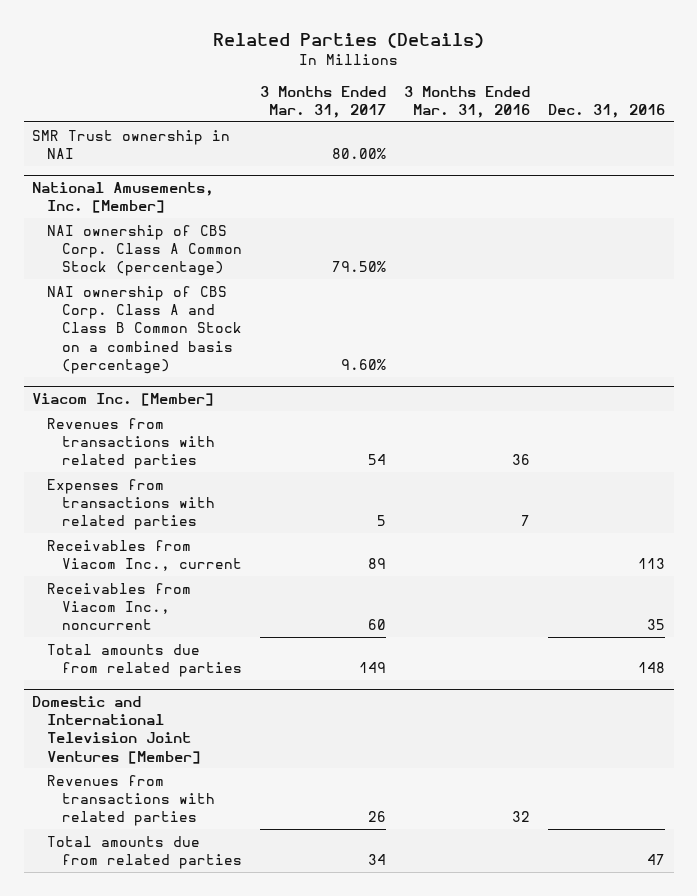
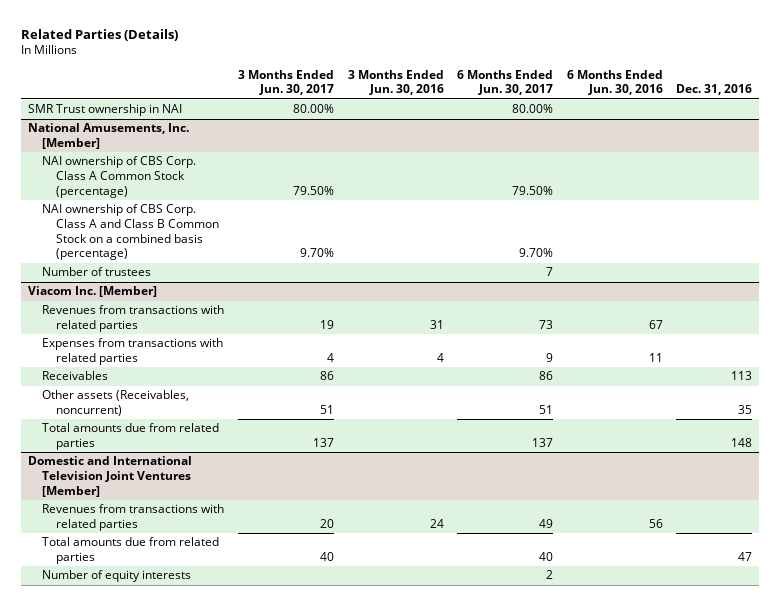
[260,85,387,118] 3 Months Ended Mar. 31, 2017 -> none
[403,85,530,118] 3 Months Ended Mar. 31, 2016 -> none
none -> [237,69,334,96] 3 Months Ended Jun. 30, 2017
none -> [347,69,444,96] 3 Months Ended Jun. 30, 2016
none -> [457,69,554,96] 6 Months Ended Jun. 30, 2017
none -> [566,69,663,96] 6 Months Ended Jun. 30, 2016
none -> [42,267,152,277] Number of trustees
[47,539,243,571] Receivables from Viacom Inc., current -> [42,371,109,381] Receivables
[47,582,192,631] Receivables from Viacom Inc., noncurrent -> [42,390,190,416] Other assets (Receivables, noncurrent)
none -> [42,570,192,583] Number of equity interests

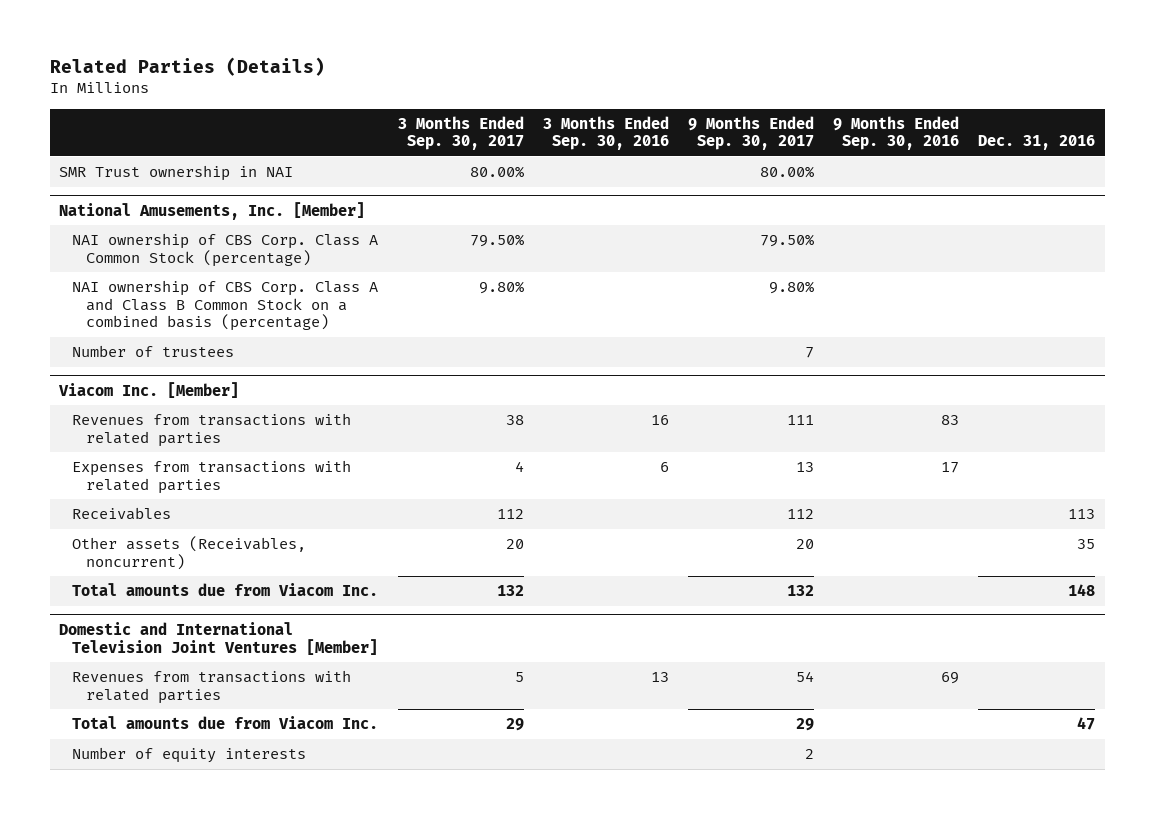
[237,69,334,96] 3 Months Ended Jun. 30, 2017 -> none
[347,69,444,96] 3 Months Ended Jun. 30, 2016 -> none
[457,69,554,96] 6 Months Ended Jun. 30, 2017 -> none
[566,69,663,96] 6 Months Ended Jun. 30, 2016 -> none
none -> [397,115,524,151] 3 Months Ended Sep. 30, 2017
none -> [542,115,669,151] 3 Months Ended Sep. 30, 2016
none -> [687,115,814,151] 9 Months Ended Sep. 30, 2017
none -> [833,115,960,151] 9 Months Ended Sep. 30, 2016
[42,423,220,450] Total amounts due from related parties -> [72,583,379,597] Total amounts due from Viacom Inc.
[42,537,220,564] Total amounts due from related parties -> [72,716,379,730] Total amounts due from Viacom Inc.

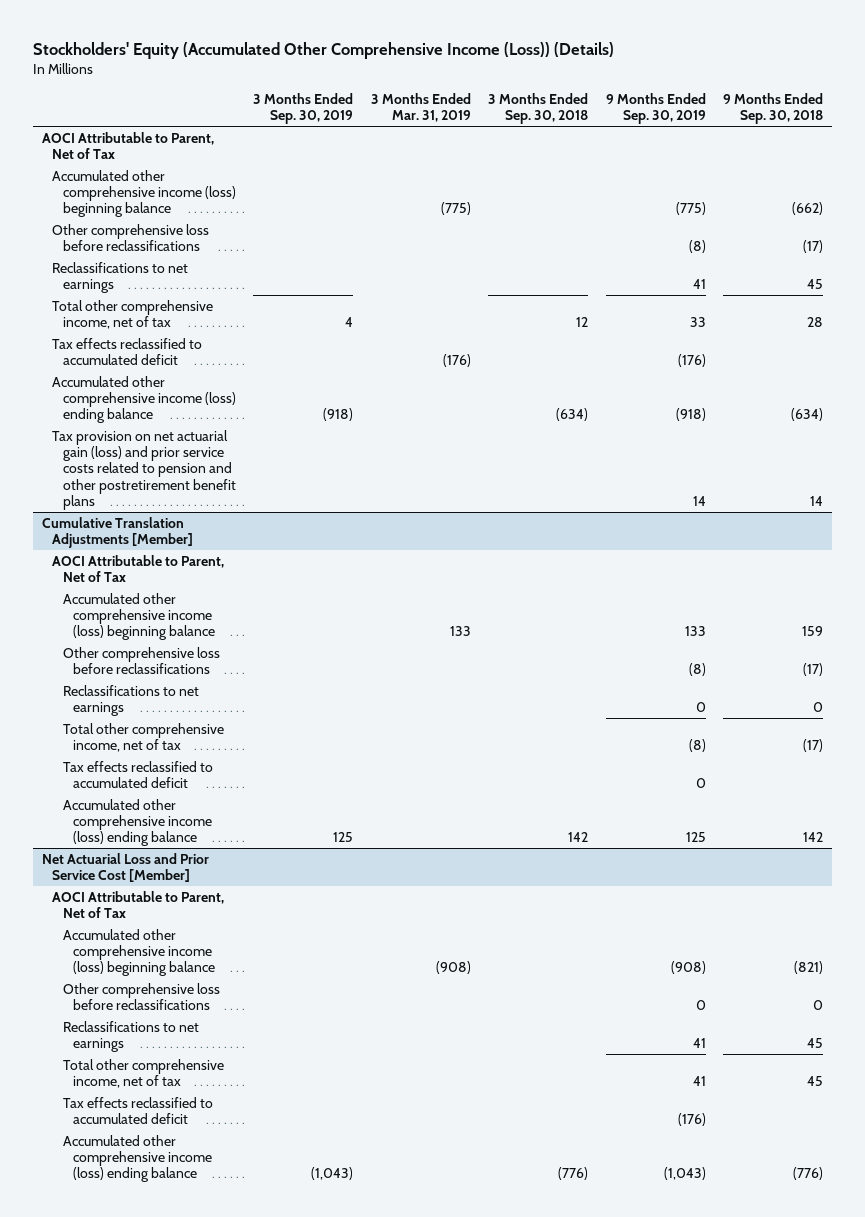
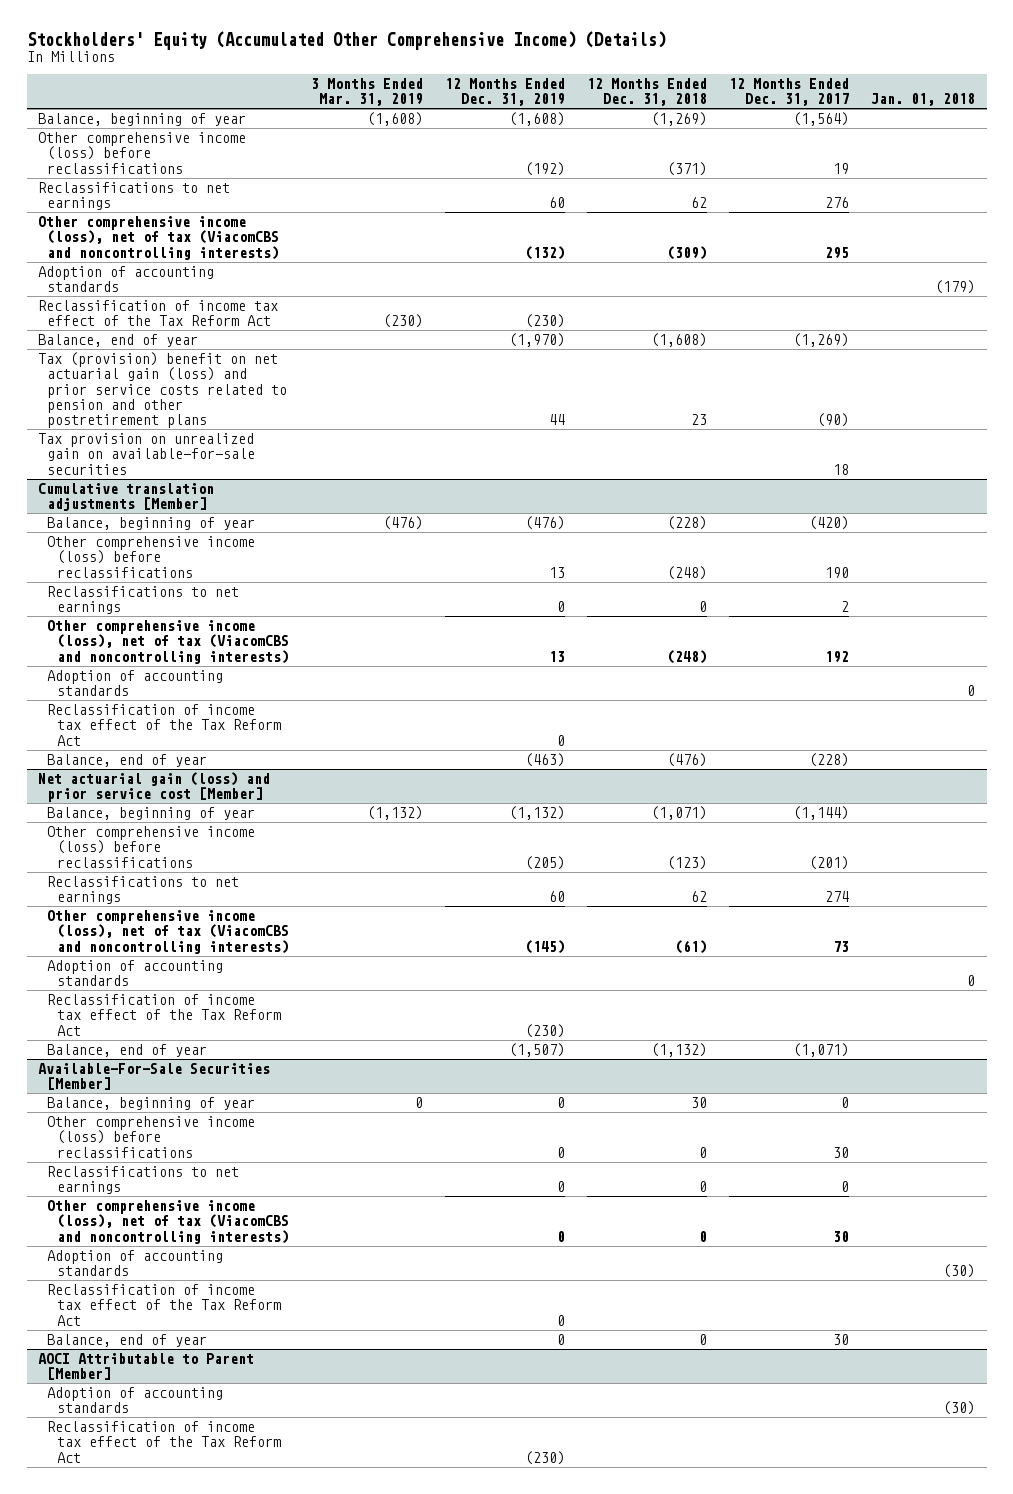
[33,42,615,60] Stockholders' Equity (Accumulated Other Comprehensive Income (Loss)) (Details) -> [26,30,666,50] Stockholders' Equity (Accumulated Other Comprehensive Income) (Details)
[253,93,354,125] 3 Months Ended Sep. 30, 2019 -> none
[488,93,589,125] 3 Months Ended Sep. 30, 2018 -> none
[605,93,706,125] 9 Months Ended Sep. 30, 2019 -> none
[723,93,824,125] 9 Months Ended Sep. 30, 2018 -> none
none -> [445,78,566,107] 12 Months Ended Dec. 31, 2019
none -> [587,78,708,107] 12 Months Ended Dec. 31, 2018
none -> [729,78,850,107] 12 Months Ended Dec. 31, 2017
none -> [871,93,976,107] Jan. 01, 2018
[41,131,214,159] AOCI Attributable to Parent, Net of Tax -> none
[52,169,236,218] Accumulated other comprehensive income (loss) beginning balance -> [37,113,246,127] Balance, beginning of year
[440,202,471,216] (775) -> [367,112,424,127] (1,608)
[52,223,210,251] Other comprehensive loss before reclassifications -> [37,132,246,174] Other comprehensive income (loss) before reclassifications
[52,337,203,365] Tax effects reclassified to accumulated deficit -> none
[52,554,225,582] AOCI Attributable to Parent, Net of Tax -> none
[52,299,214,329] Total other comprehensive income, net of tax -> [37,216,280,260] Other comprehensive income (loss), net of tax (ViacomCBS and noncontrolling interests)
none -> [37,266,214,293] Adoption of accounting standards
none -> [37,300,278,327] Reclassification of income tax effect of the Tax Reform Act
[52,375,236,424] Accumulated other comprehensive income (loss) ending balance -> [37,334,198,348] Balance, end of year
[52,429,236,511] Tax provision on net actuarial gain (loss) and prior service costs related to pension and other postretirement benefit plans -> [37,352,288,429] Tax (provision) benefit on net actuarial gain (loss) and prior service costs related to pension and other postretirement plans
none -> [37,433,256,475] Tax provision on unrealized gain on available-for-sale securities
[41,516,194,548] Cumulative Translation Adjustments [Member] -> [37,483,214,512] Cumulative translation adjustments [Member]
[62,592,216,641] Accumulated other comprehensive income (loss) beginning balance -> [47,517,256,531] Balance, beginning of year
[449,626,471,637] 133 -> [383,516,424,531] (476)
[62,646,220,674] Other comprehensive loss before reclassifications -> [47,536,256,578] Other comprehensive income (loss) before reclassifications
[52,890,225,918] AOCI Attributable to Parent, Net of Tax -> none
[62,722,224,752] Total other comprehensive income, net of tax -> [47,620,289,664] Other comprehensive income (loss), net of tax (ViacomCBS and noncontrolling interests)
none -> [47,670,224,697] Adoption of accounting standards
[62,760,213,788] Tax effects reclassified to accumulated deficit -> [47,704,281,746] Reclassification of income tax effect of the Tax Reform Act
[62,798,213,847] Accumulated other comprehensive income (loss) ending balance -> [47,754,208,768] Balance, end of year
[41,852,209,882] Net Actuarial Loss and Prior Service Cost [Member] -> [37,772,270,803] Net actuarial gain (loss) and prior service cost [Member]
[62,928,216,977] Accumulated other comprehensive income (loss) beginning balance -> [47,807,256,821] Balance, beginning of year
[435,961,471,975] (908) -> [367,806,424,821] (1,132)
[62,982,220,1010] Other comprehensive loss before reclassifications -> [47,826,256,868] Other comprehensive income (loss) before reclassifications
[62,1058,224,1088] Total other comprehensive income, net of tax -> [47,910,289,954] Other comprehensive income (loss), net of tax (ViacomCBS and noncontrolling interests)
none -> [47,960,224,987] Adoption of accounting standards
[62,1096,213,1124] Tax effects reclassified to accumulated deficit -> [47,994,281,1036] Reclassification of income tax effect of the Tax Reform Act
[62,1134,213,1183] Accumulated other comprehensive income (loss) ending balance -> [47,1044,208,1058] Balance, end of year
none -> [37,1063,270,1091] Available-For-Sale Securities [Member]
none -> [47,1097,256,1111] Balance, beginning of year
none -> [47,1116,256,1158] Other comprehensive income (loss) before reclassifications
none -> [47,1166,240,1195] Reclassifications to net earnings
none -> [47,1200,289,1244] Other comprehensive income (loss), net of tax (ViacomCBS and noncontrolling interests)
none -> [47,1250,224,1277] Adoption of accounting standards
none -> [47,1284,281,1326] Reclassification of income tax effect of the Tax Reform Act
none -> [47,1334,208,1348] Balance, end of year
none -> [37,1353,254,1381] AOCI Attributable to Parent [Member]
none -> [47,1387,224,1414] Adoption of accounting standards
none -> [47,1421,281,1463] Reclassification of income tax effect of the Tax Reform Act

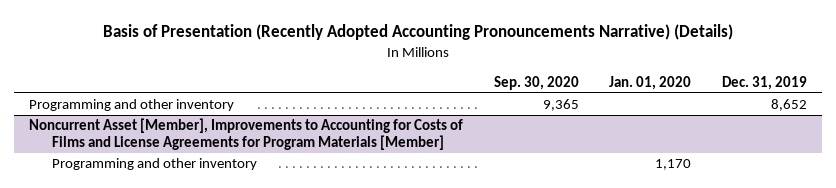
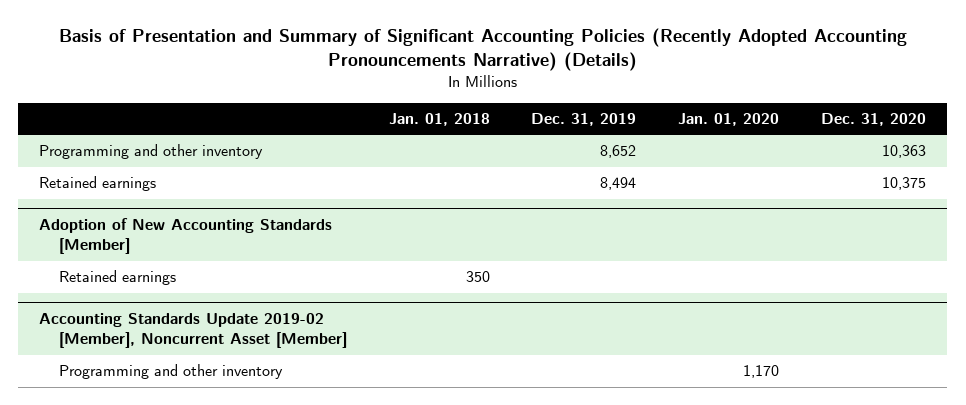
[102,23,733,40] Basis of Presentation (Recently Adopted Accounting Pronouncements Narrative) (Details) -> [58,28,907,72] Basis of Presentation and Summary of Significant Accounting Policies (Recently Adopted Accounting Pronouncements Narrative) (Details)
[493,75,579,90] Sep. 30, 2020 -> none
none -> [388,112,490,126] Jan. 01, 2018
none -> [821,112,927,126] Dec. 31, 2020
none -> [39,176,157,192] Retained earnings
none -> [39,218,333,255] Adoption of New Accounting Standards [Member]
none -> [58,270,176,286] Retained earnings
[28,118,463,151] Noncurrent Asset [Member], Improvements to Accounting for Costs of Films and License Agreements for Program Materials [Member] -> [39,313,347,349] Accounting Standards Update 2019-02 [Member], Noncurrent Asset [Member]

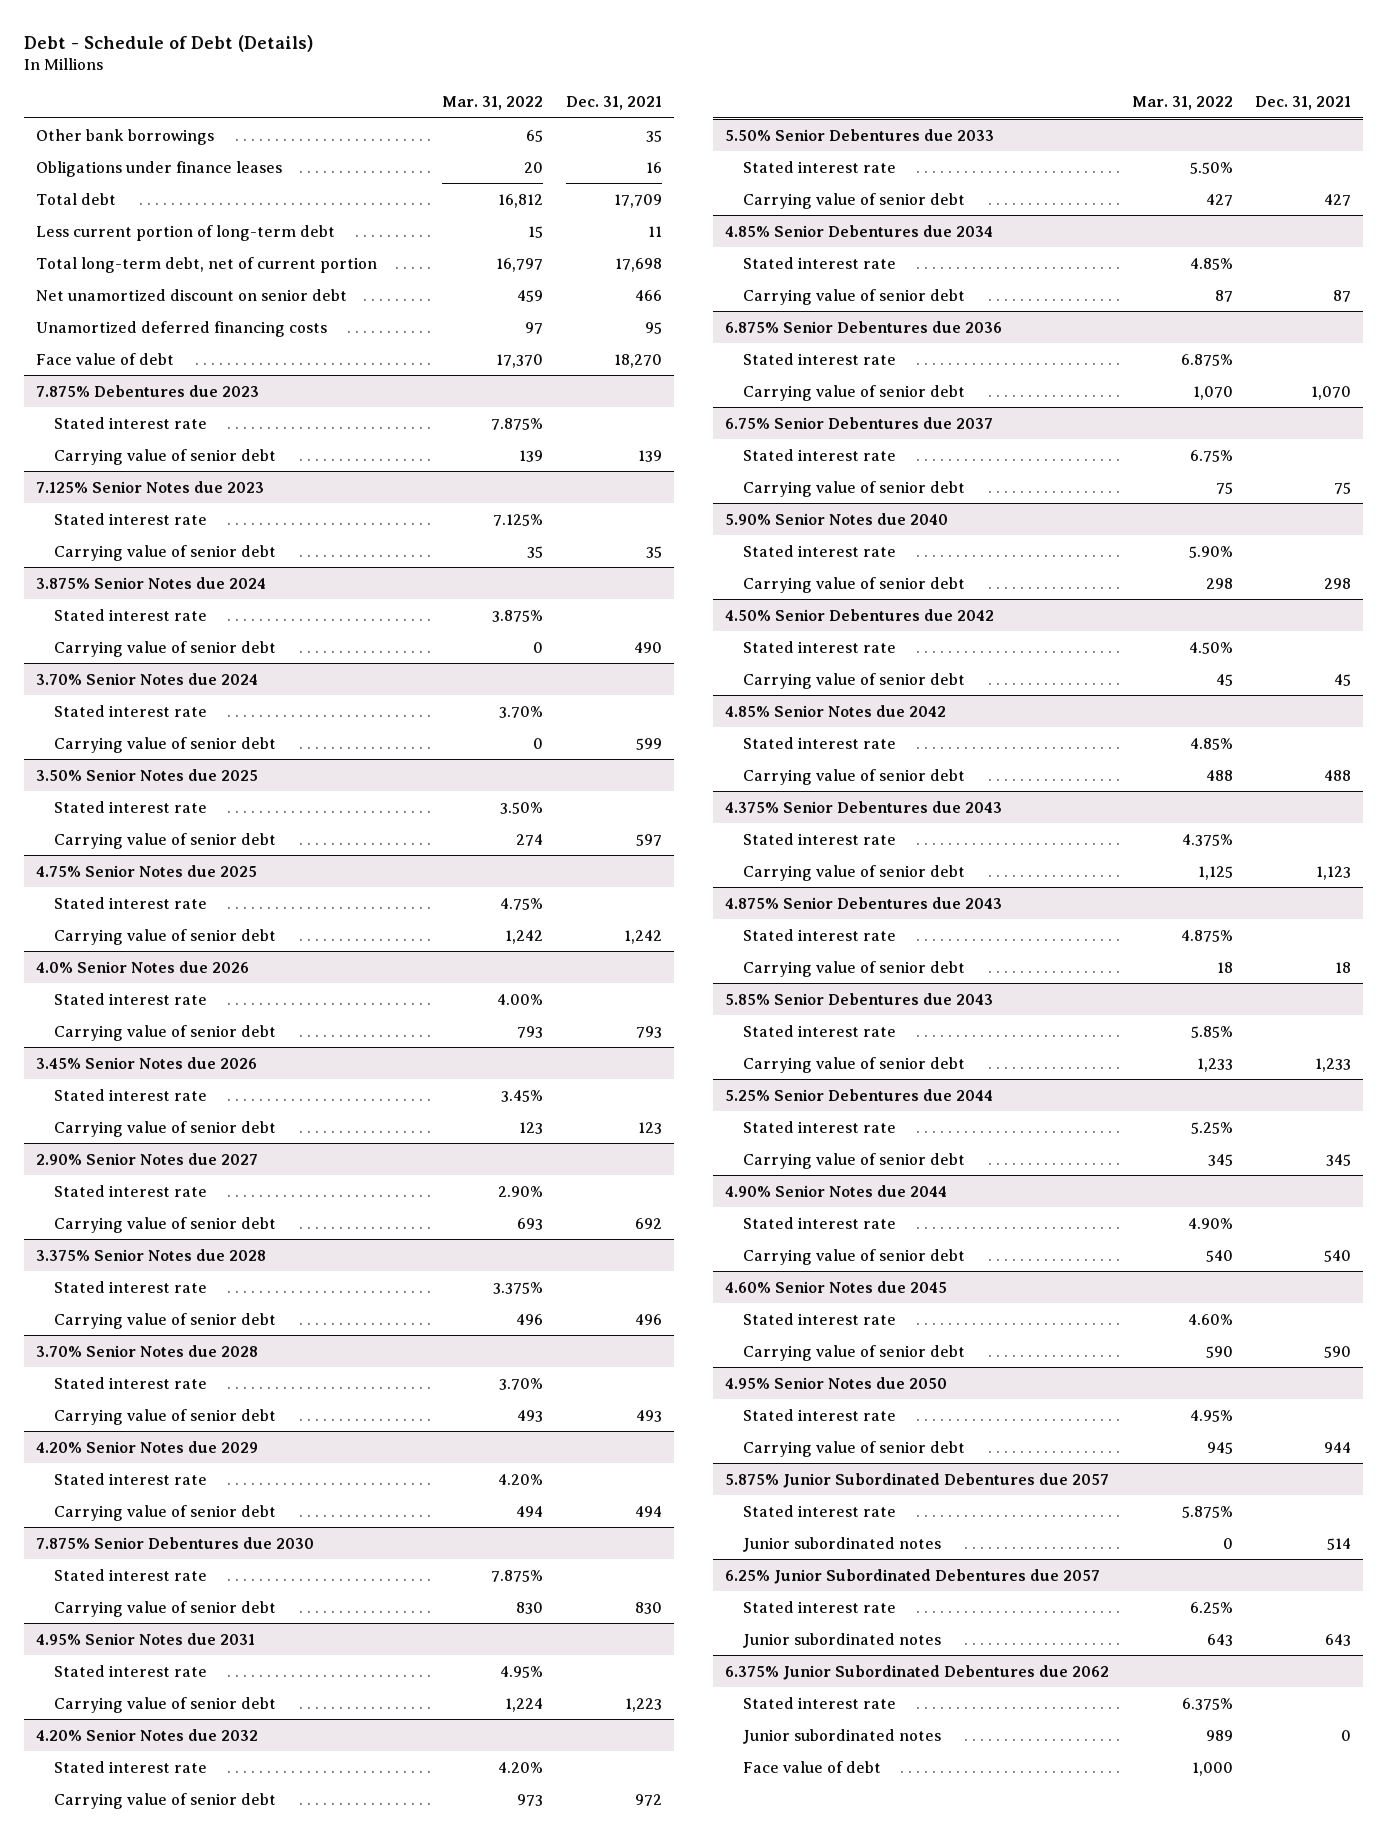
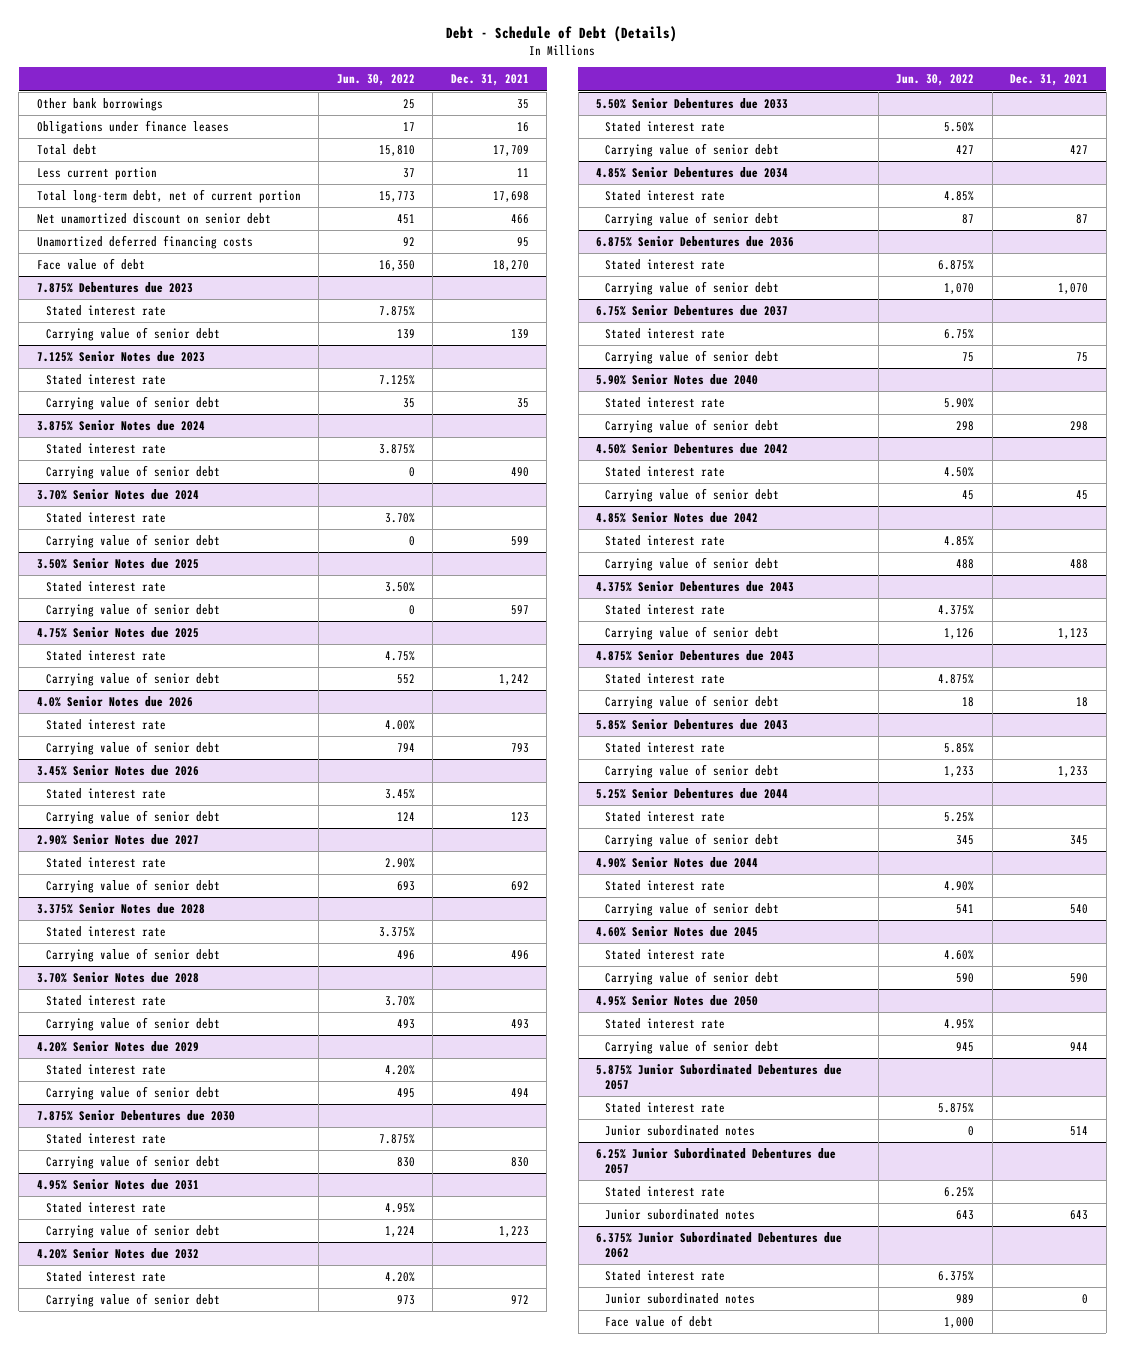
[442,96,544,111] Mar. 31, 2022 -> none
none -> [336,74,415,87] Jun. 30, 2022
[35,224,335,241] Less current portion of long-term debt -> [36,167,157,181] Less current portion

